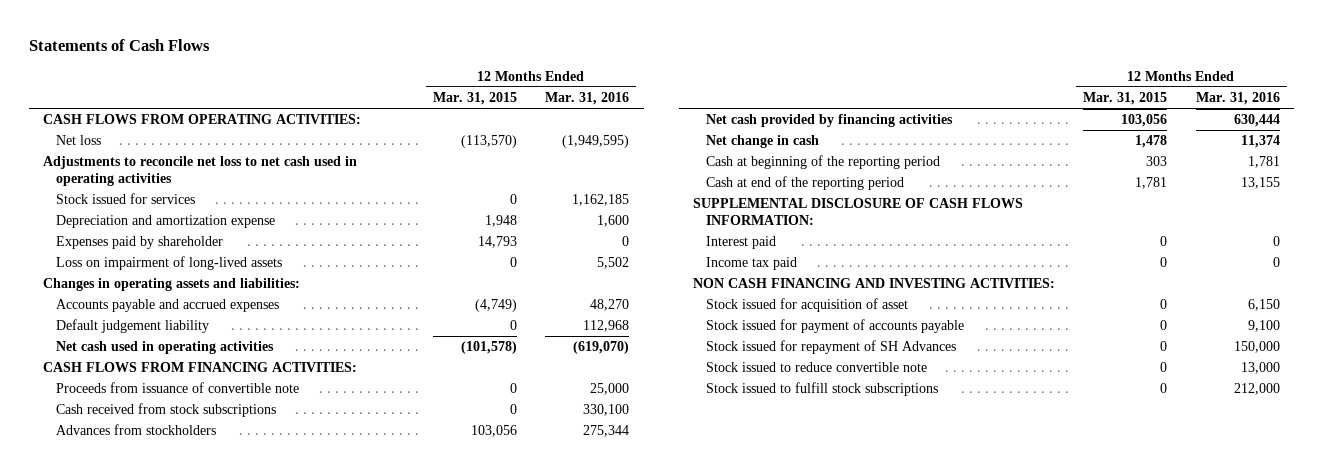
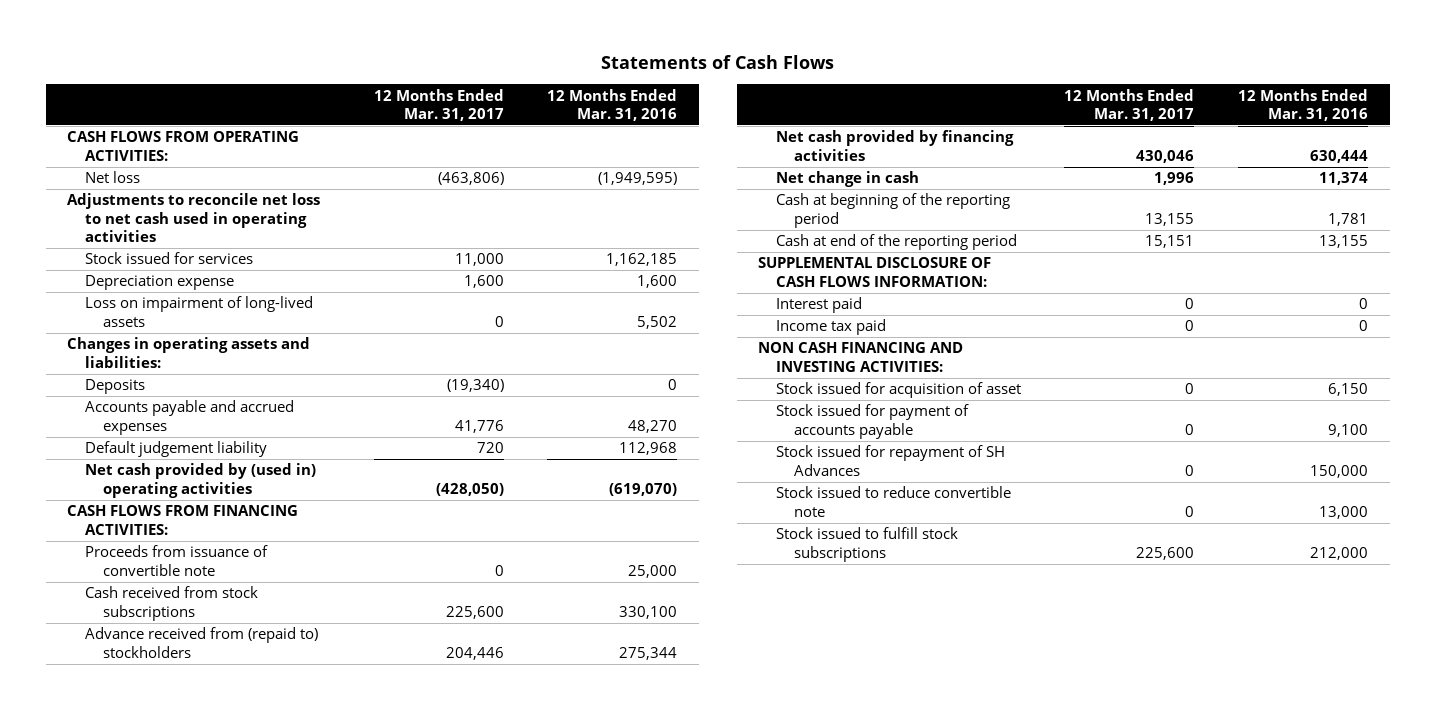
[433,92,518,106] Mar. 31, 2015 -> none
none -> [373,88,504,122] 12 Months Ended Mar. 31, 2017
[55,236,223,250] Expenses paid by shareholder -> none
[55,215,275,229] Depreciation and amortization expense -> [85,275,235,291] Depreciation expense
none -> [85,379,146,395] Deposits
[55,341,274,355] Net cash used in operating activities -> [85,463,317,498] Net cash provided by (used in) operating activities
[55,424,216,436] Advances from stockholders -> [85,627,319,658] Advance received from (repaid to) stockholders

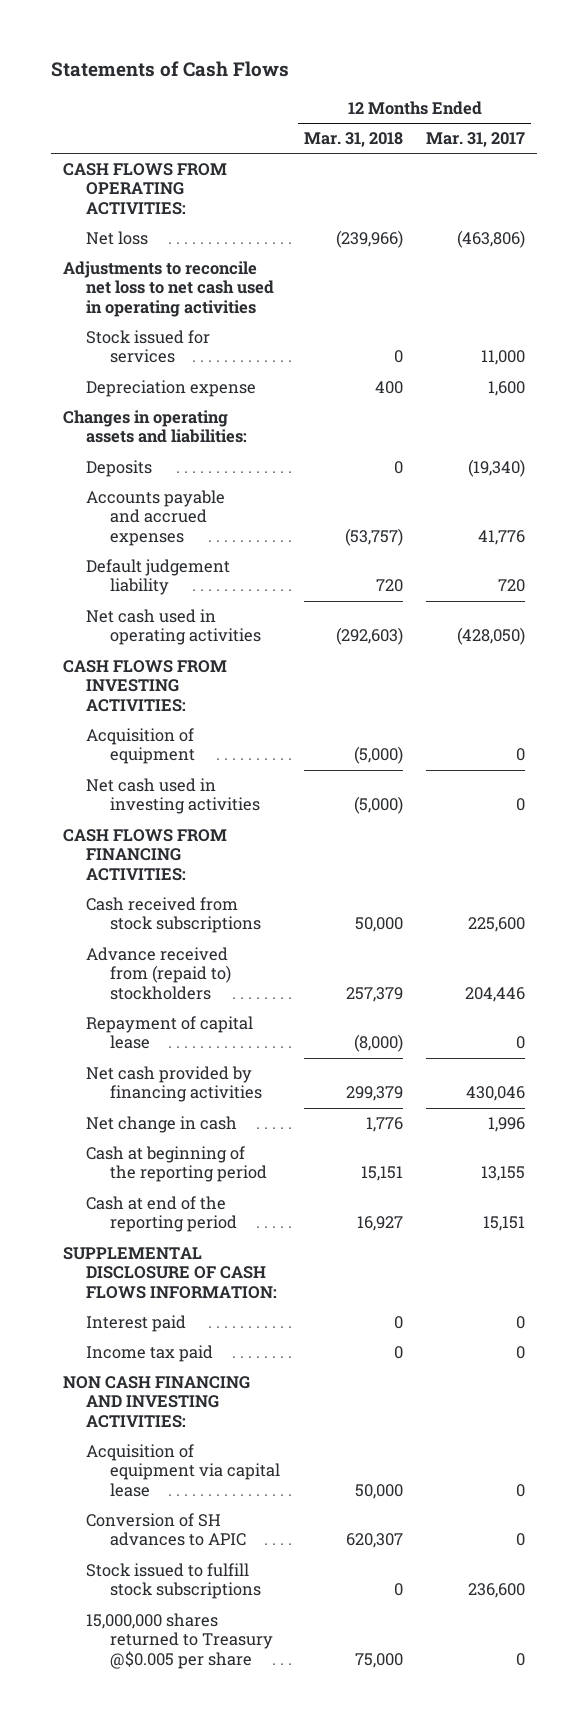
[546,88,677,122] 12 Months Ended Mar. 31, 2016 -> none
none -> [303,132,403,148] Mar. 31, 2018
[85,296,314,327] Loss on impairment of long-lived assets -> none
[85,463,317,498] Net cash provided by (used in) operating activities -> [86,609,261,646] Net cash used in operating activities
none -> [62,660,227,712] CASH FLOWS FROM INVESTING ACTIVITIES:
none -> [86,728,195,765] Acquisition of equipment
none -> [86,778,260,815] Net cash used in investing activities
[85,545,269,576] Proceeds from issuance of convertible note -> none
none -> [86,1016,254,1050] Repayment of capital lease
[775,382,1021,399] Stock issued for acquisition of asset -> none
[775,404,969,439] Stock issued for payment of accounts payable -> none
[775,445,1005,476] Stock issued for repayment of SH Advances -> none
[775,486,1011,517] Stock issued to reduce convertible note -> none
none -> [86,1444,280,1497] Acquisition of equipment via capital lease
none -> [86,1513,246,1547] Conversion of SH advances to APIC
[1136,546,1195,560] 225,600 -> [468,1583,526,1599] 236,600
none -> [86,1613,273,1669] 15,000,000 shares returned to Treasury @$0.005 per share

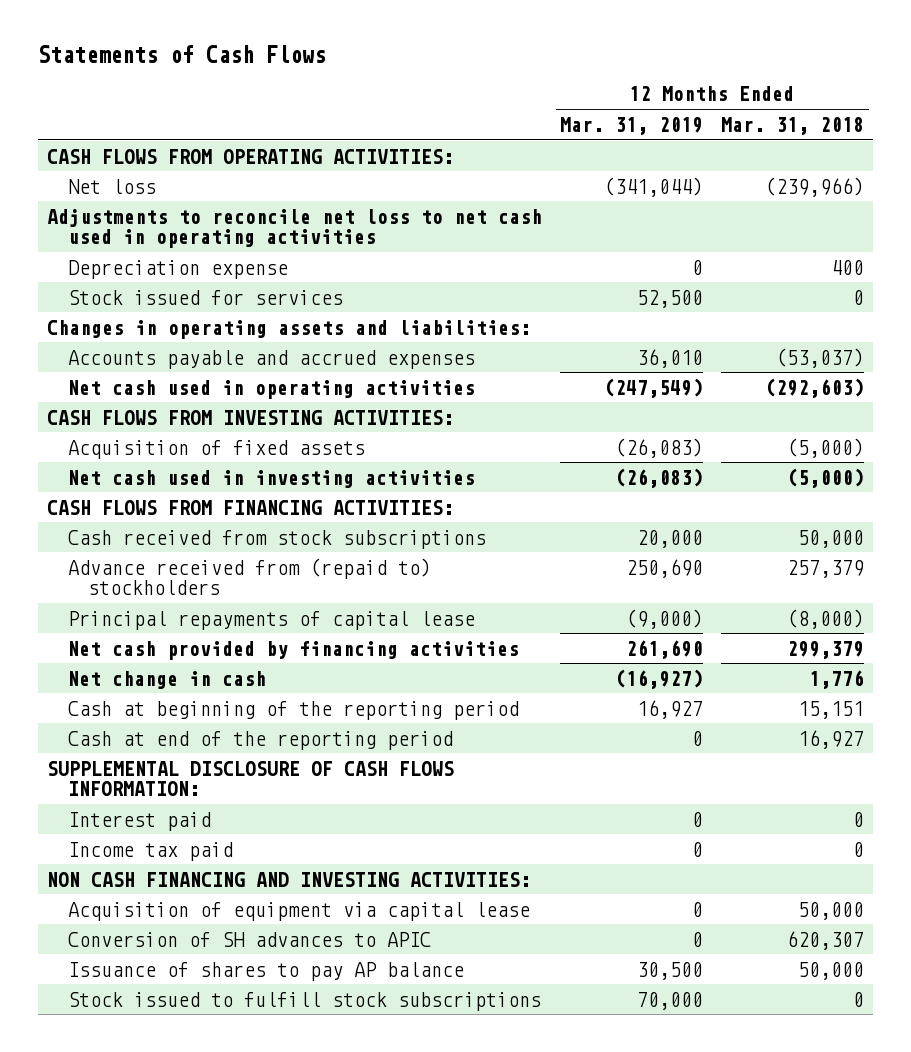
[426,132,526,148] Mar. 31, 2017 -> none
none -> [560,116,704,135] Mar. 31, 2019
[86,330,211,364] Stock issued for services -> [67,289,343,305] Stock issued for services
[86,460,153,478] Deposits -> none
[86,559,231,596] Default judgement liability -> none
[344,527,403,546] (53,757) -> [776,347,865,368] (53,037)
[86,728,195,765] Acquisition of equipment -> [67,439,365,459] Acquisition of fixed assets
[86,1016,254,1050] Repayment of capital lease -> [67,610,475,630] Principal repayments of capital lease
none -> [67,961,464,981] Issuance of shares to pay AP balance
[86,1613,273,1669] 15,000,000 shares returned to Treasury @$0.005 per share -> none

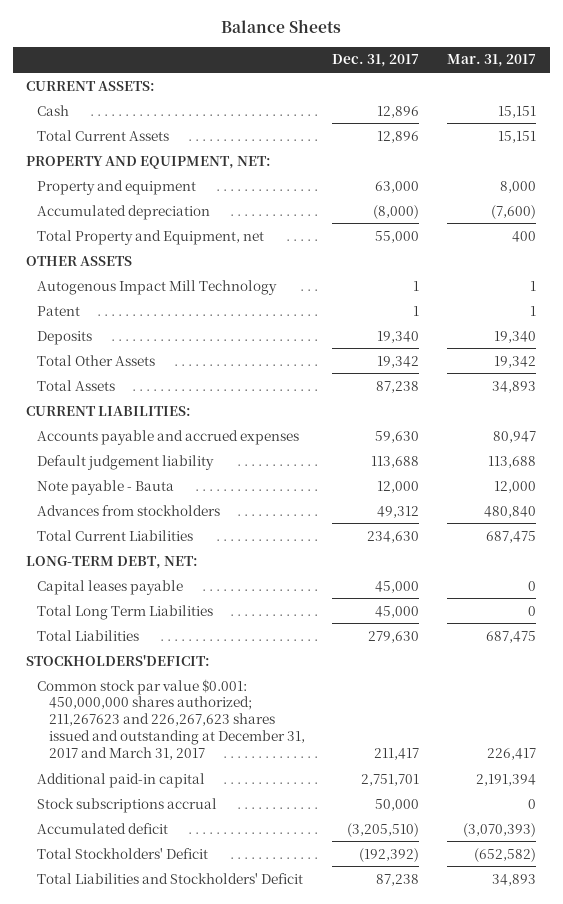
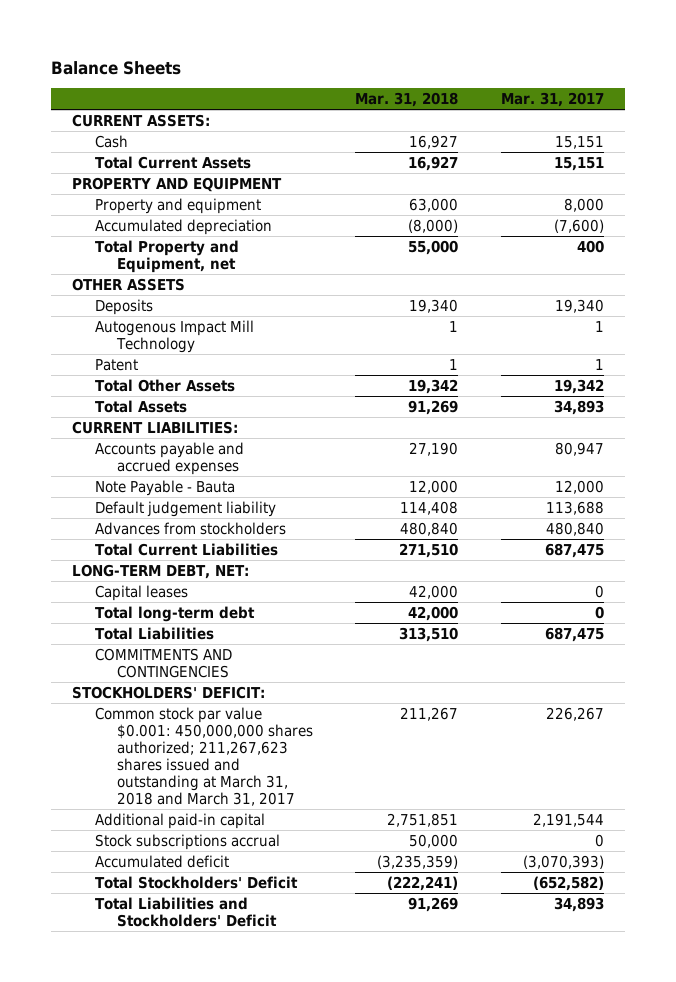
[332,54,420,68] Dec. 31, 2017 -> none
none -> [355,91,459,107] Mar. 31, 2018
[26,155,272,169] PROPERTY AND EQUIPMENT, NET: -> [71,176,282,192] PROPERTY AND EQUIPMENT
[37,330,93,345] Deposits -> [94,298,153,315] Deposits
none -> [94,479,235,496] Note Payable - Bauta
[37,479,175,495] Note payable - Bauta -> none
[37,579,184,595] Capital leases payable -> [94,584,188,601] Capital leases
[37,604,214,620] Total Long Term Liabilities -> [94,605,255,622] Total long-term debt
none -> [94,647,232,678] COMMITMENTS AND CONTINGENCIES
[26,654,211,666] STOCKHOLDERS'DEFICIT: -> [71,685,265,699] STOCKHOLDERS' DEFICIT:
[37,678,305,760] Common stock par value $0.001: 450,000,000 shares authorized; 211,267623 and 226,267,623 shares issued and outstanding at December 31, 2017 and March 31, 2017 -> [94,706,314,807] Common stock par value $0.001: 450,000,000 shares authorized; 211,267,623 shares issued and outstanding at March 31, 2018 and March 31, 2017
[487,747,537,760] 226,417 -> [545,706,604,721] 226,267
[476,773,537,786] 2,191,394 -> [532,812,604,827] 2,191,544

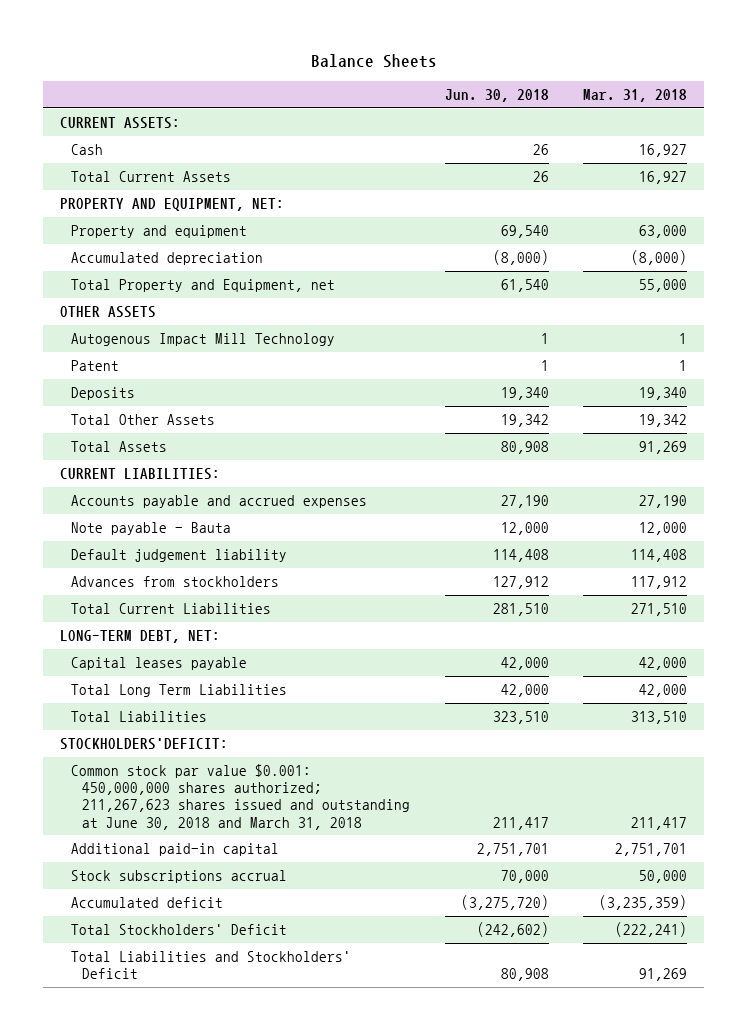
[500,91,604,107] Mar. 31, 2017 -> none
none -> [444,89,549,103] Jun. 30, 2018
[71,176,282,192] PROPERTY AND EQUIPMENT -> [60,198,285,212] PROPERTY AND EQUIPMENT, NET:
[94,298,153,315] Deposits -> [71,387,136,401] Deposits
[94,479,235,496] Note Payable - Bauta -> [71,522,232,536] Note payable - Bauta
[400,521,459,536] 480,840 -> [630,576,687,590] 117,912
[94,584,188,601] Capital leases -> [71,657,248,671] Capital leases payable
[94,605,255,622] Total long-term debt -> [71,684,288,698] Total Long Term Liabilities
[94,647,232,678] COMMITMENTS AND CONTINGENCIES -> none
[71,685,265,699] STOCKHOLDERS' DEFICIT: -> [60,738,229,751] STOCKHOLDERS'DEFICIT:
[94,706,314,807] Common stock par value $0.001: 450,000,000 shares authorized; 211,267,623 shares issued and outstanding at March 31, 2018 and March 31, 2017 -> [71,764,411,830] Common stock par value $0.001: 450,000,000 shares authorized; 211,267,623 shares issued and outstanding at June 30, 2018 and March 31, 2018
[400,706,459,721] 211,267 -> [630,816,687,830] 211,417
[387,812,459,827] 2,751,851 -> [614,843,687,857] 2,751,701

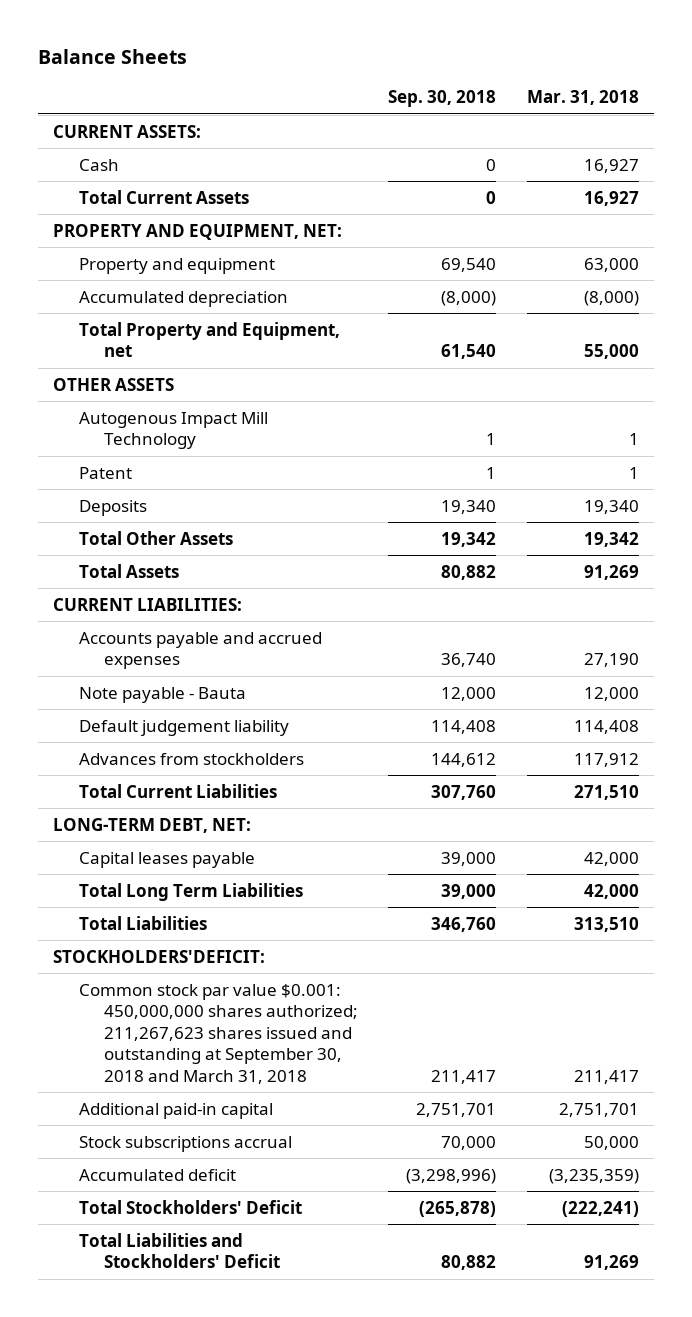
[444,89,549,103] Jun. 30, 2018 -> none
none -> [388,90,497,108] Sep. 30, 2018
[71,764,411,830] Common stock par value $0.001: 450,000,000 shares authorized; 211,267,623 shares issued and outstanding at June 30, 2018 and March 31, 2018 -> [78,983,359,1084] Common stock par value $0.001: 450,000,000 shares authorized; 211,267,623 shares issued and outstanding at September 30, 2018 and March 31, 2018

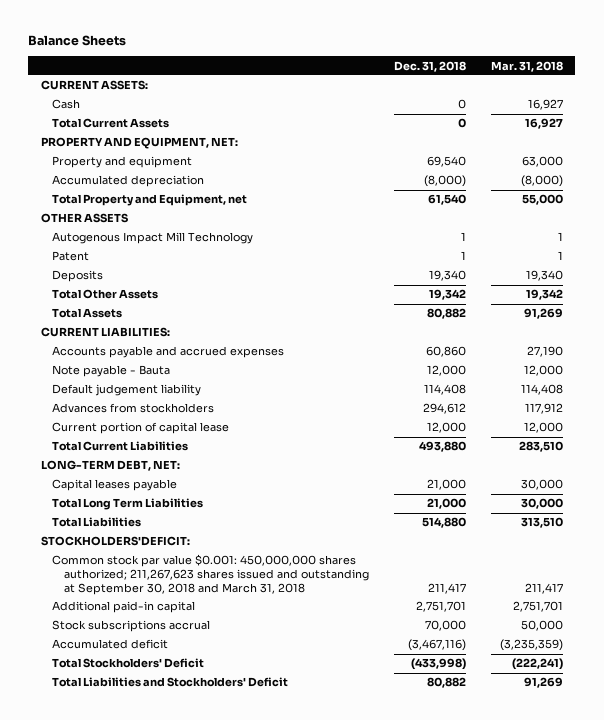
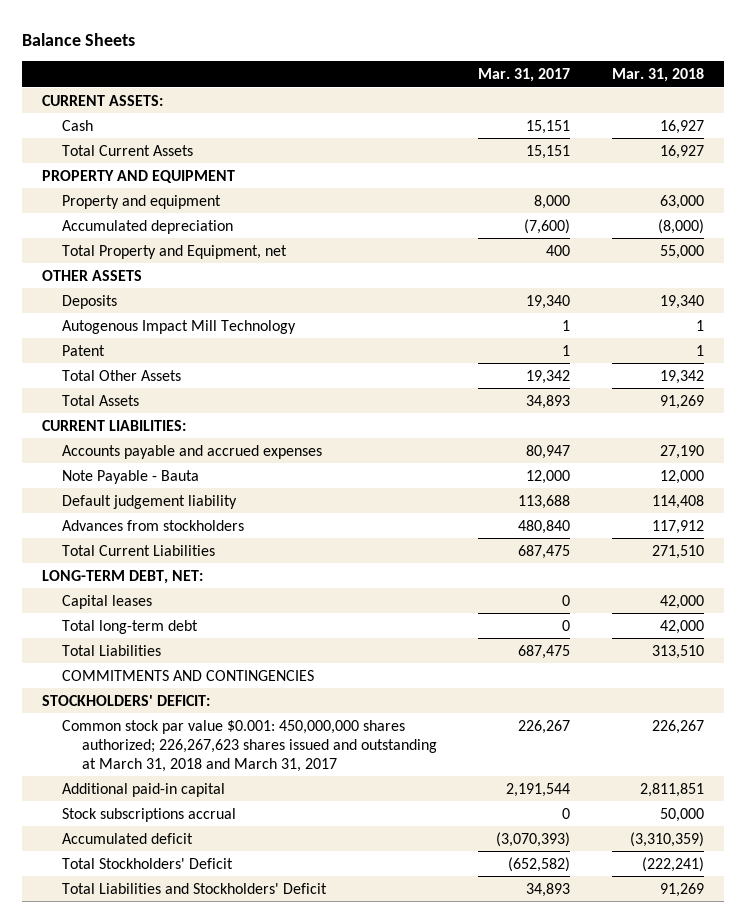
[393,60,466,72] Dec. 31, 2018 -> none
none -> [478,67,571,82] Mar. 31, 2017
[40,137,238,150] PROPERTY AND EQUIPMENT, NET: -> [42,169,236,183] PROPERTY AND EQUIPMENT
[52,270,104,283] Deposits -> [62,294,118,309] Deposits
[52,365,171,378] Note payable - Bauta -> [62,469,200,484] Note Payable - Bauta
[52,422,230,435] Current portion of capital lease -> none
[518,441,563,453] 283,510 -> [651,544,704,559] 271,510
[52,479,178,492] Capital leases payable -> [62,594,153,609] Capital leases
[520,479,563,491] 30,000 -> [659,594,704,609] 42,000
[52,498,204,511] Total Long Term Liabilities -> [62,619,199,634] Total long-term debt
[520,498,563,510] 30,000 -> [659,619,704,634] 42,000
none -> [62,669,315,681] COMMITMENTS AND CONTINGENCIES
[40,536,190,547] STOCKHOLDERS'DEFICIT: -> [42,694,211,706] STOCKHOLDERS' DEFICIT:
[52,554,369,596] Common stock par value $0.001: 450,000,000 shares authorized; 211,267,623 shares issued and outstanding at September 30, 2018 and March 31, 2018 -> [62,719,438,772] Common stock par value $0.001: 450,000,000 shares authorized; 226,267,623 shares issued and outstanding at March 31, 2018 and March 31, 2017
[524,583,563,595] 211,417 -> [651,719,704,734] 226,267
[512,601,563,613] 2,751,701 -> [639,782,704,797] 2,811,851
[499,639,563,652] (3,235,359) -> [629,831,704,847] (3,310,359)

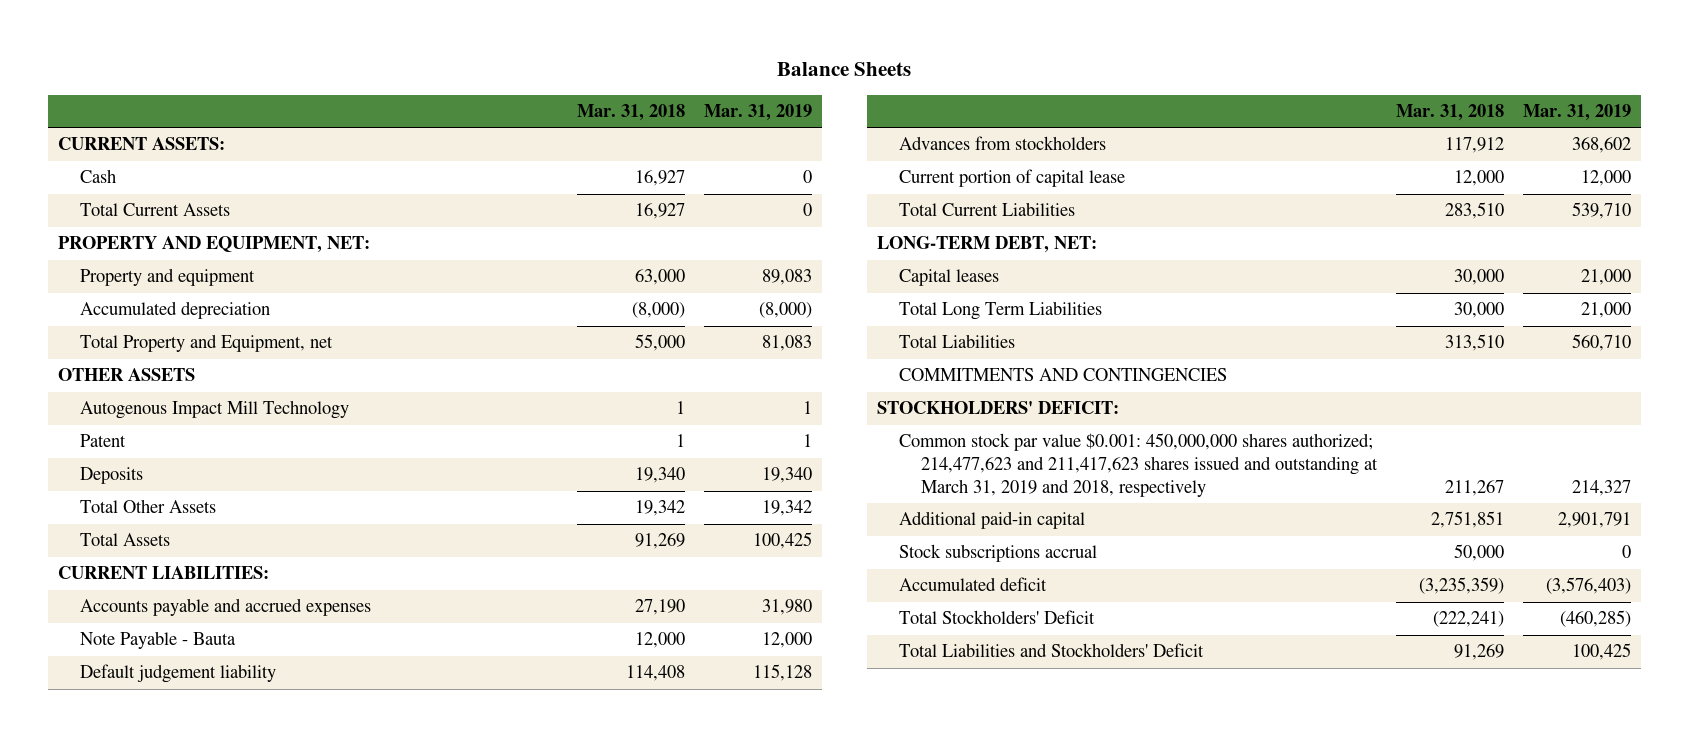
[478,67,571,82] Mar. 31, 2017 -> none
none -> [703,103,812,121] Mar. 31, 2019
[42,169,236,183] PROPERTY AND EQUIPMENT -> [57,236,370,254] PROPERTY AND EQUIPMENT, NET:
[62,294,118,309] Deposits -> [79,467,143,485] Deposits
none -> [898,169,1125,188] Current portion of capital lease
[651,544,704,559] 271,510 -> [1444,202,1504,220] 283,510
[659,594,704,609] 42,000 -> [1453,269,1504,286] 30,000
[62,619,199,634] Total long-term debt -> [898,301,1102,321] Total Long Term Liabilities
[659,619,704,634] 42,000 -> [1453,302,1504,319] 30,000
[62,719,438,772] Common stock par value $0.001: 450,000,000 shares authorized; 226,267,623 shares issued and outstanding at March 31, 2018 and March 31, 2017 -> [898,433,1378,497] Common stock par value $0.001: 450,000,000 shares authorized; 214,477,623 and 211,417,623 shares issued and outstanding at March 31, 2019 and 2018, respectively
[651,719,704,734] 226,267 -> [1444,479,1504,496] 211,267
[639,782,704,797] 2,811,851 -> [1430,511,1504,529] 2,751,851
[629,831,704,847] (3,310,359) -> [1418,577,1504,595] (3,235,359)

